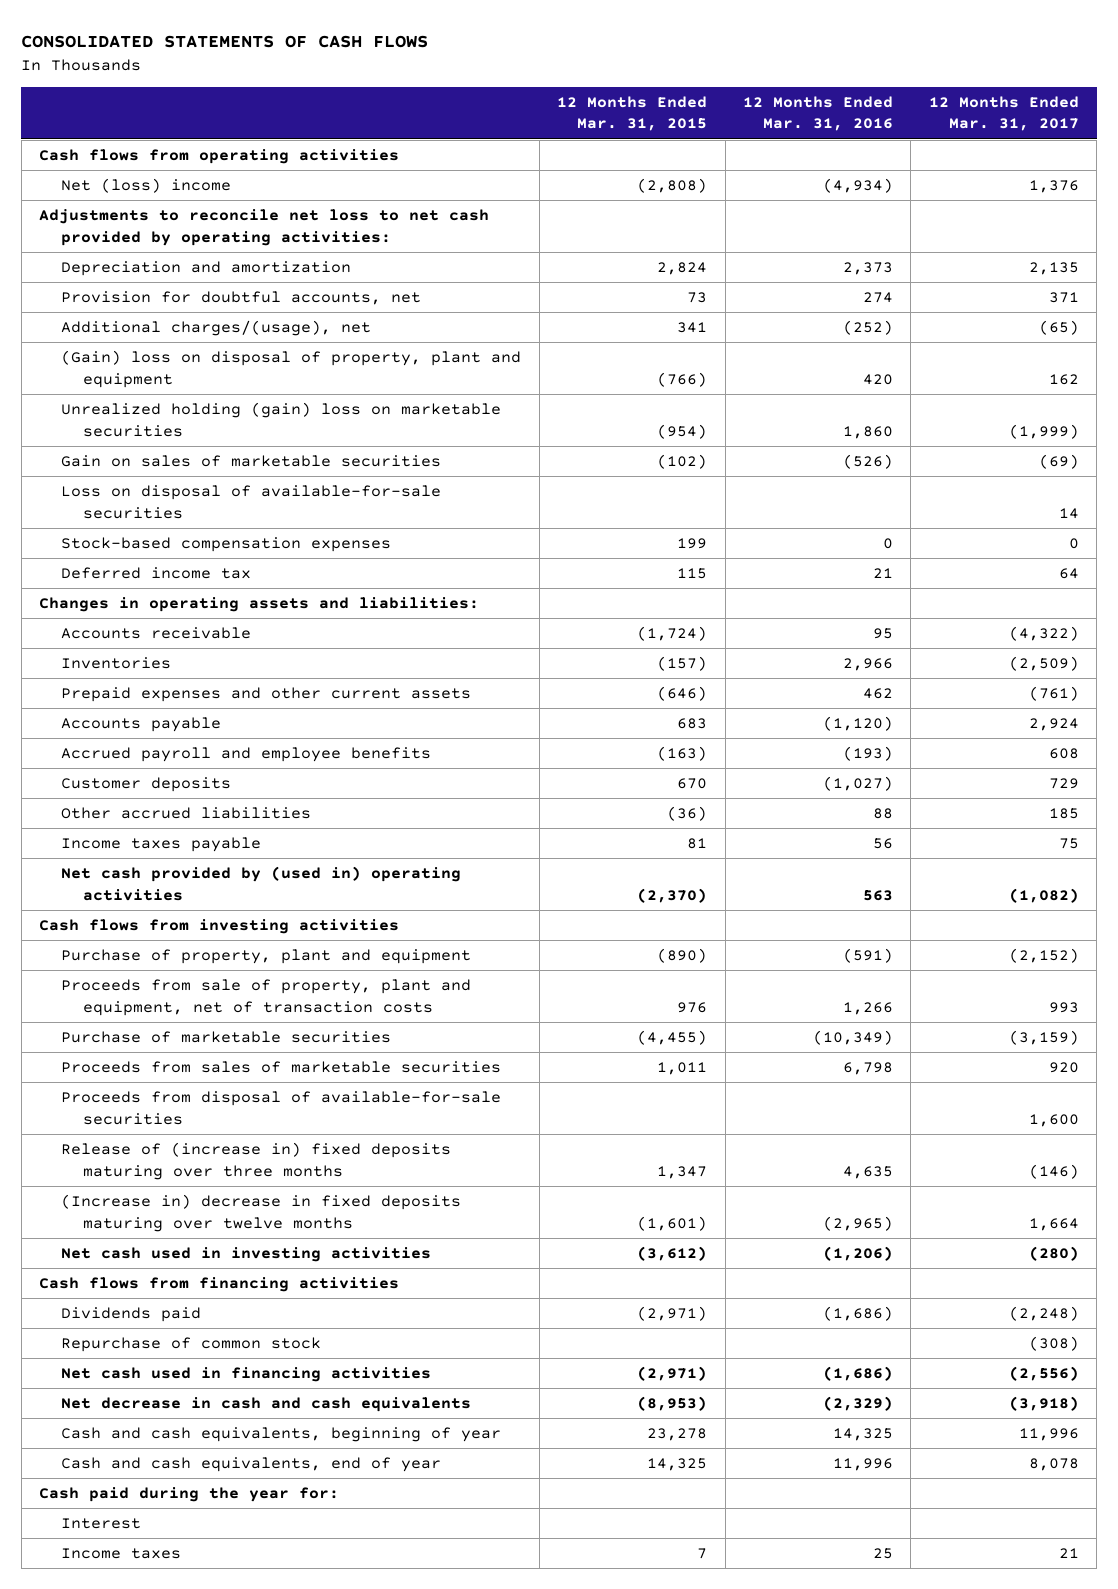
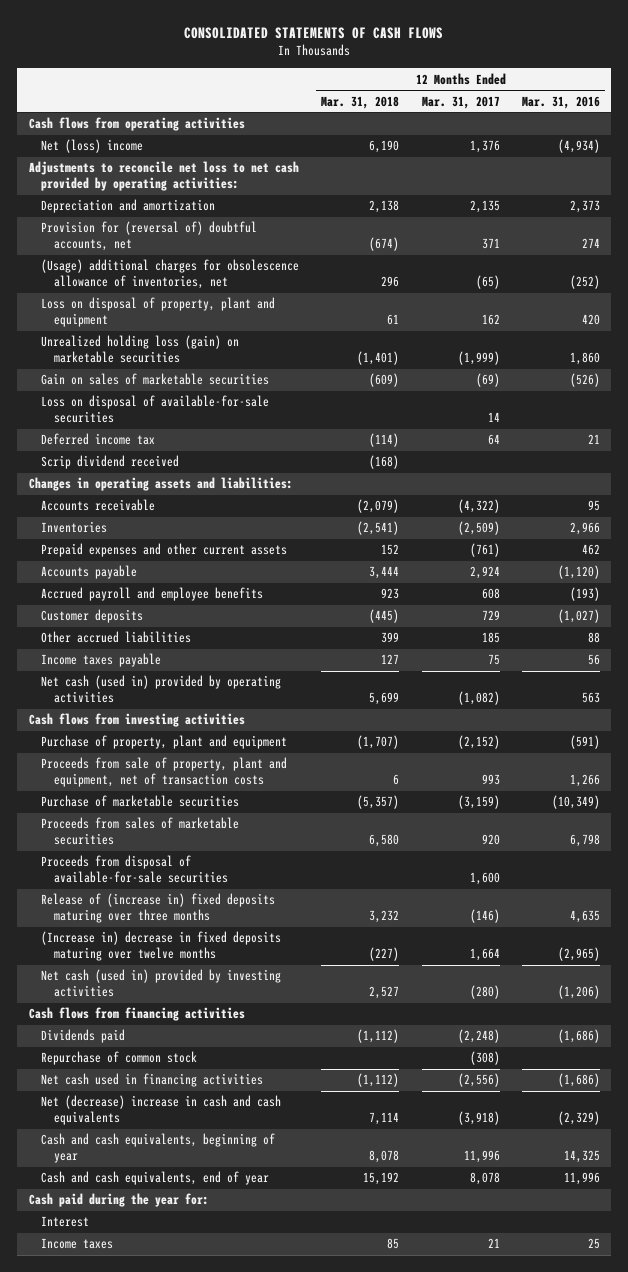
[557,95,708,132] 12 Months Ended Mar. 31, 2015 -> none
none -> [321,95,400,109] Mar. 31, 2018
[61,291,422,306] Provision for doubtful accounts, net -> [41,221,258,252] Provision for (reversal of) doubtful accounts, net
[61,320,372,337] Additional charges/(usage), net -> [41,259,300,290] (Usage) additional charges for obsolescence allowance of inventories, net
[61,350,522,388] (Gain) loss on disposal of property, plant and equipment -> [41,297,276,328] Loss on disposal of property, plant and equipment
[61,402,502,437] Unrealized holding (gain) loss on marketable securities -> [41,335,240,364] Unrealized holding loss (gain) on marketable securities
[61,537,392,553] Stock-based compensation expenses -> none
none -> [41,455,180,470] Scrip dividend received
[61,866,462,901] Net cash provided by (used in) operating activities -> [41,675,282,704] Net cash (used in) provided by operating activities
[61,1247,432,1263] Net cash used in investing activities -> [41,969,282,998] Net cash (used in) provided by investing activities
[61,1397,472,1413] Net decrease in cash and cash equivalents -> [41,1095,282,1126] Net (decrease) increase in cash and cash equivalents

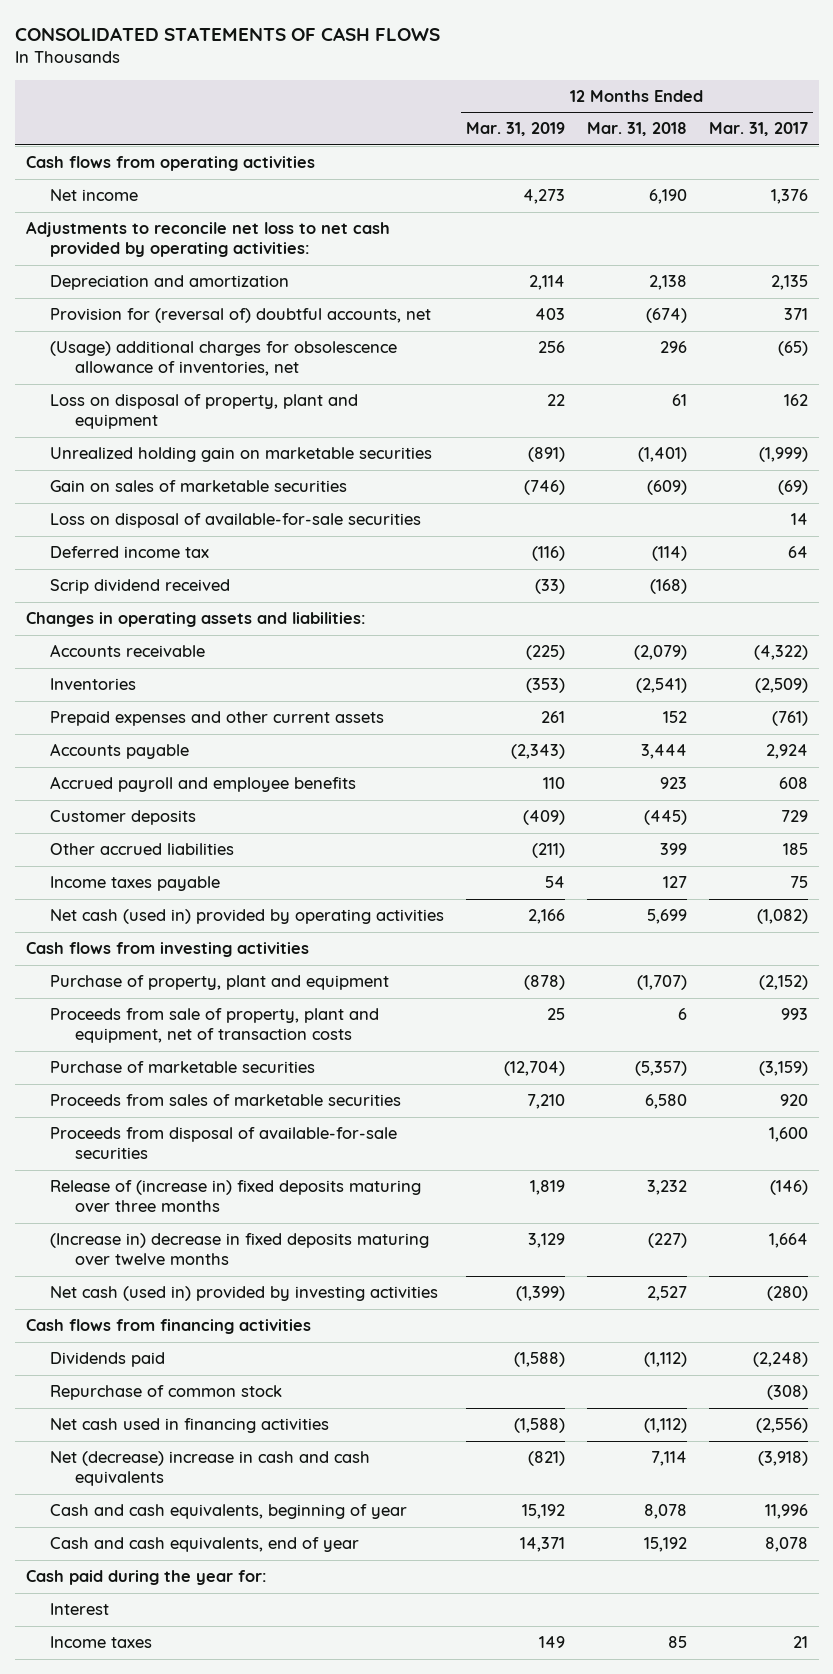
[521,95,600,109] Mar. 31, 2016 -> none
none -> [466,122,566,137] Mar. 31, 2019
[41,139,144,154] Net (loss) income -> [50,189,139,202] Net income
[41,335,240,364] Unrealized holding loss (gain) on marketable securities -> [50,447,433,463] Unrealized holding gain on marketable securities

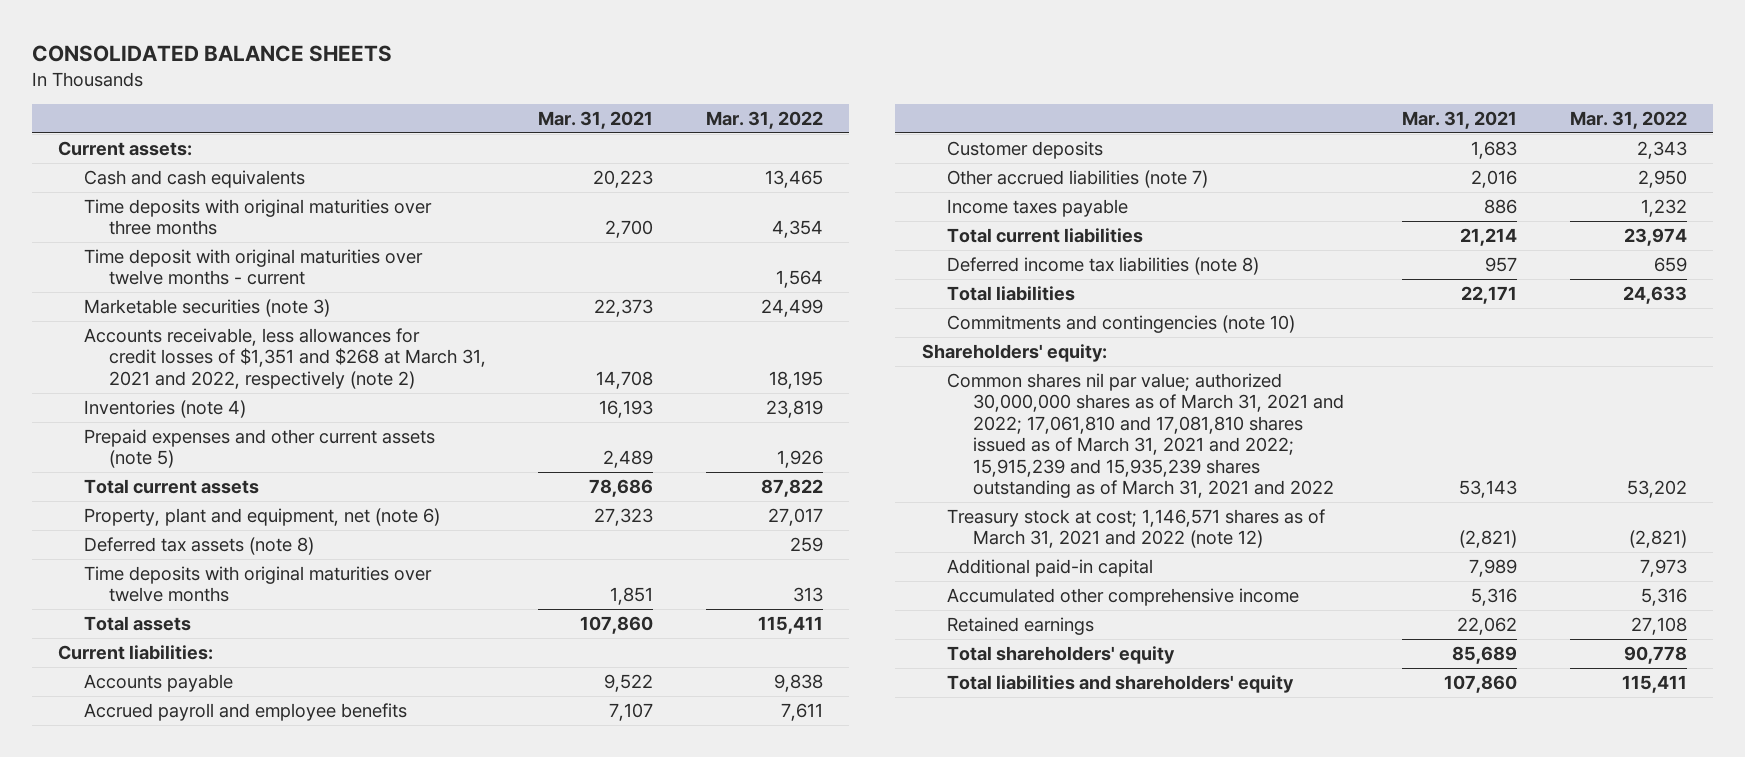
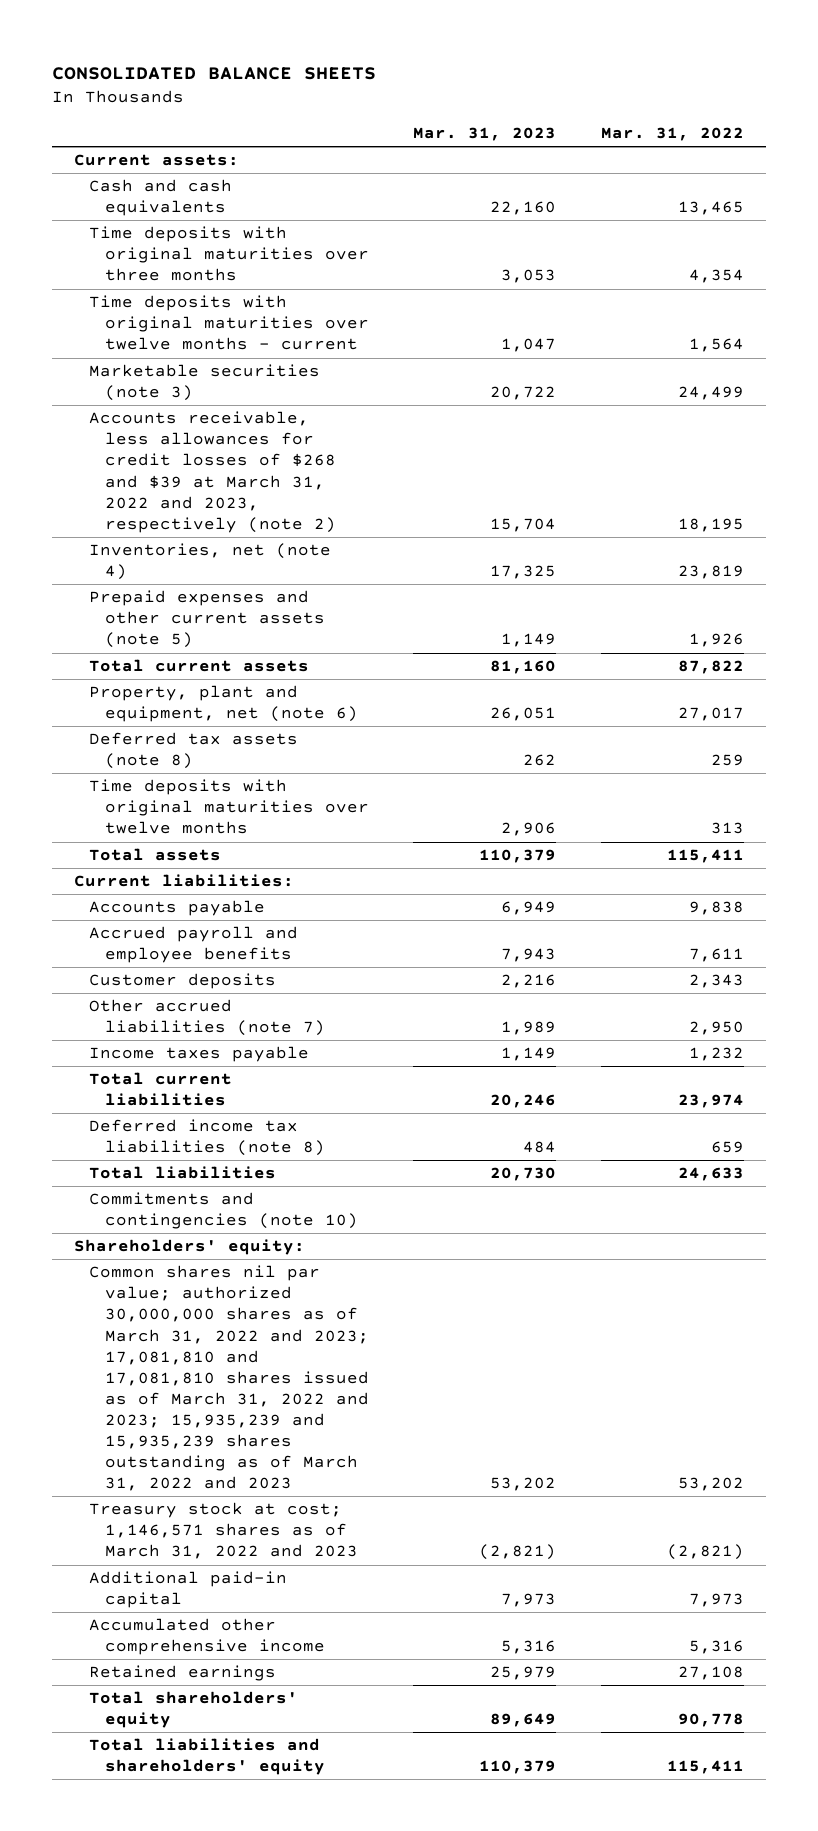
[538,110,654,129] Mar. 31, 2021 -> none
none -> [413,126,557,141] Mar. 31, 2023
[83,248,423,286] Time deposit with original maturities over twelve months - current -> [89,295,370,351] Time deposits with original maturities over twelve months - current
[83,327,487,389] Accounts receivable, less allowances for credit losses of $1,351 and $268 at March 31, 2021 and 2022, respectively (note 2) -> [89,411,337,533] Accounts receivable, less allowances for credit losses of $268 and $39 at March 31, 2022 and 2023, respectively (note 2)
[83,399,246,418] Inventories (note 4) -> [89,543,332,581] Inventories, net (note 4)
[947,372,1344,499] Common shares nil par value; authorized 30,000,000 shares as of March 31, 2021 and 2022; 17,061,810 and 17,081,810 shares issued as of March 31, 2021 and 2022; 15,915,239 and 15,935,239 shares outstanding as of March 31, 2021 and 2022 -> [89,1265,370,1491] Common shares nil par value; authorized 30,000,000 shares as of March 31, 2022 and 2023; 17,081,810 and 17,081,810 shares issued as of March 31, 2022 and 2023; 15,935,239 and 15,935,239 shares outstanding as of March 31, 2022 and 2023
[947,508,1326,549] Treasury stock at cost; 1,146,571 shares as of March 31, 2021 and 2022 (note 12) -> [89,1502,359,1560] Treasury stock at cost; 1,146,571 shares as of March 31, 2022 and 2023

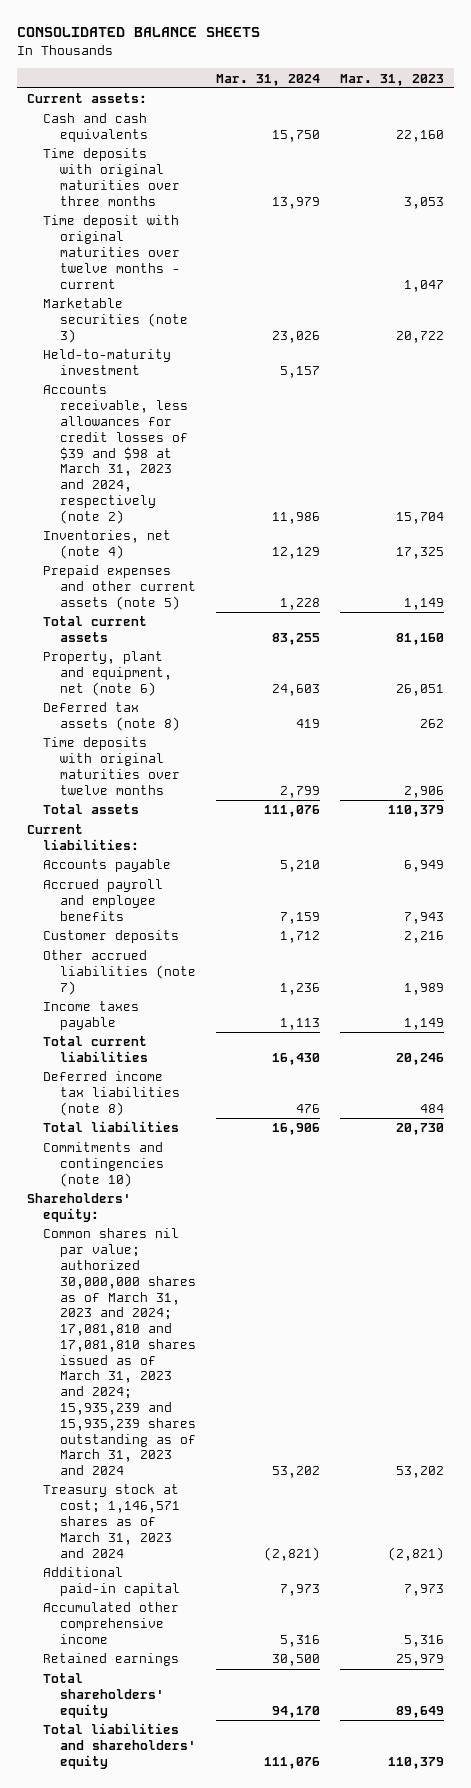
[600,126,744,141] Mar. 31, 2022 -> none
none -> [216,73,321,86] Mar. 31, 2024
[89,295,370,351] Time deposits with original maturities over twelve months - current -> [43,215,181,289] Time deposit with original maturities over twelve months - current
none -> [43,349,172,376] Held-to-maturity investment
[89,411,337,533] Accounts receivable, less allowances for credit losses of $268 and $39 at March 31, 2022 and 2023, respectively (note 2) -> [43,384,189,524] Accounts receivable, less allowances for credit losses of $39 and $98 at March 31, 2023 and 2024, respectively (note 2)
[89,1265,370,1491] Common shares nil par value; authorized 30,000,000 shares as of March 31, 2022 and 2023; 17,081,810 and 17,081,810 shares issued as of March 31, 2022 and 2023; 15,935,239 and 15,935,239 shares outstanding as of March 31, 2022 and 2023 -> [43,1228,197,1476] Common shares nil par value; authorized 30,000,000 shares as of March 31, 2023 and 2024; 17,081,810 and 17,081,810 shares issued as of March 31, 2023 and 2024; 15,935,239 and 15,935,239 shares outstanding as of March 31, 2023 and 2024
[89,1502,359,1560] Treasury stock at cost; 1,146,571 shares as of March 31, 2022 and 2023 -> [43,1484,181,1558] Treasury stock at cost; 1,146,571 shares as of March 31, 2023 and 2024

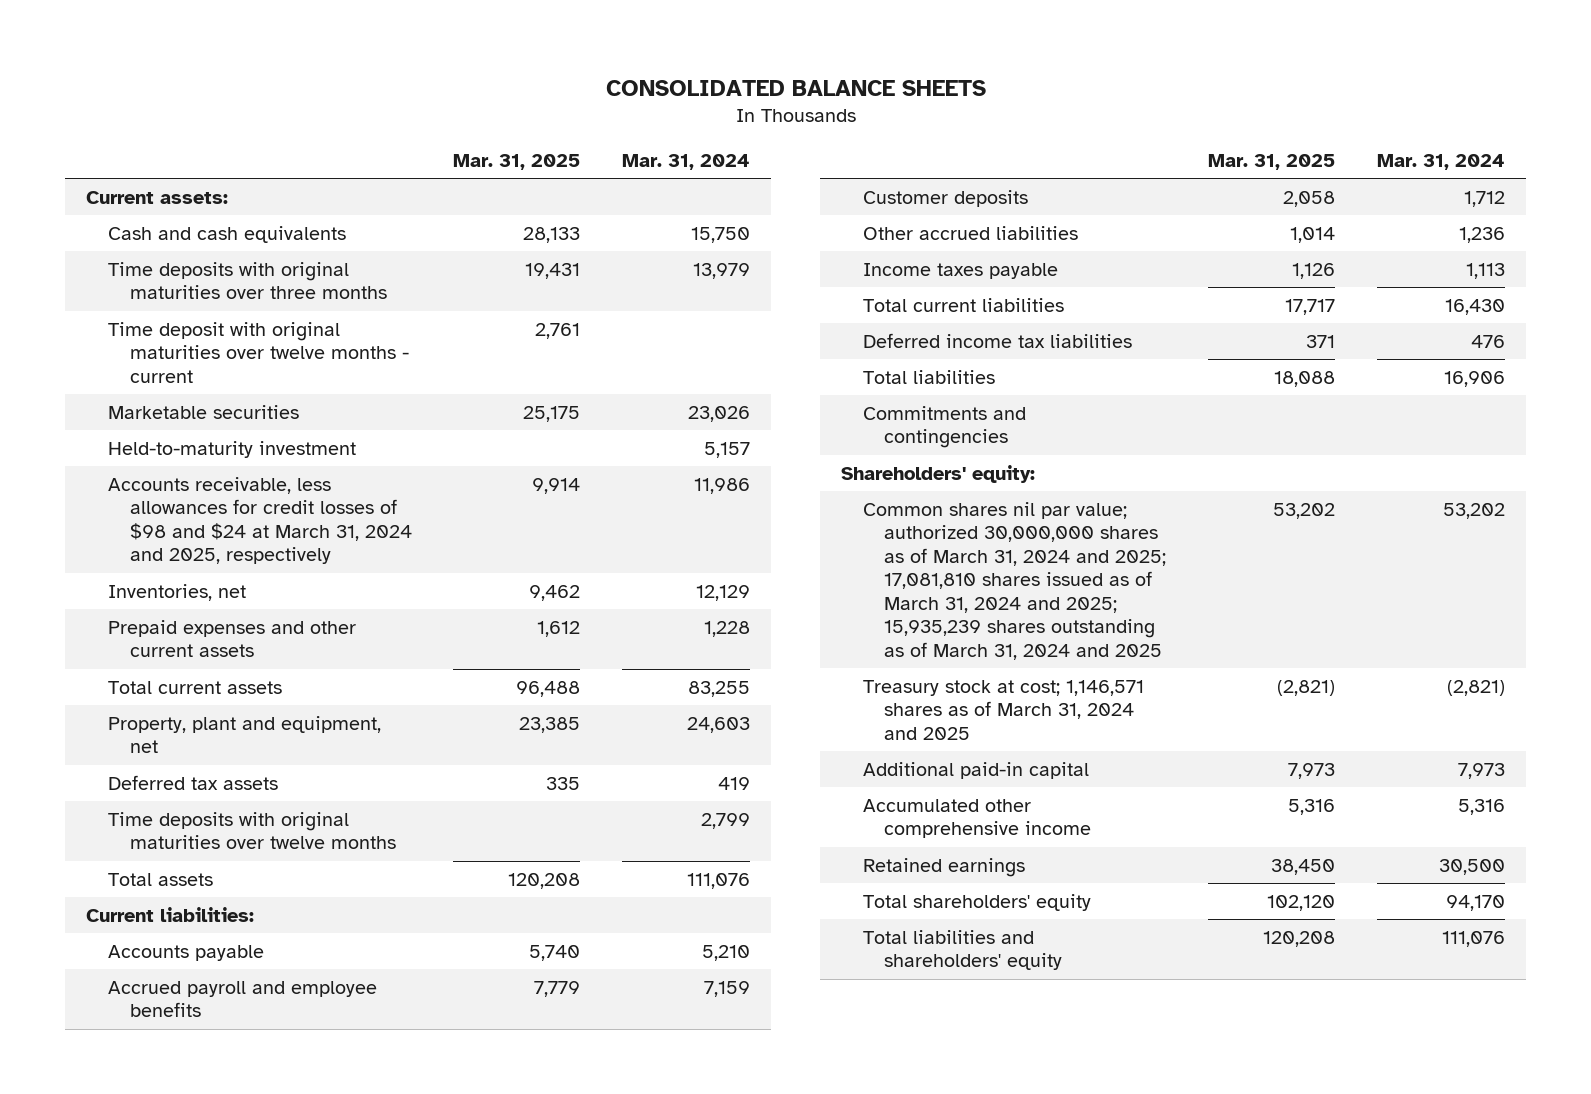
[339,73,444,86] Mar. 31, 2023 -> none
none -> [453,153,581,170] Mar. 31, 2025
[43,298,189,343] Marketable securities (note 3) -> [107,404,299,419] Marketable securities
[43,384,189,524] Accounts receivable, less allowances for credit losses of $39 and $98 at March 31, 2023 and 2024, respectively (note 2) -> [107,476,412,565] Accounts receivable, less allowances for credit losses of $98 and $24 at March 31, 2024 and 2025, respectively
[43,530,172,560] Inventories, net (note 4) -> [107,583,246,601] Inventories, net
[43,565,197,610] Prepaid expenses and other current assets (note 5) -> [107,619,356,658] Prepaid expenses and other current assets
[43,651,173,696] Property, plant and equipment, net (note 6) -> [107,715,381,754] Property, plant and equipment, net
[43,702,181,732] Deferred tax assets (note 8) -> [107,774,278,790] Deferred tax assets
[43,950,197,995] Other accrued liabilities (note 7) -> [862,225,1078,240] Other accrued liabilities
[43,1071,181,1116] Deferred income tax liabilities (note 8) -> [862,332,1132,348] Deferred income tax liabilities
[43,1142,165,1187] Commitments and contingencies (note 10) -> [862,405,1026,449] Commitments and contingencies
[43,1228,197,1476] Common shares nil par value; authorized 30,000,000 shares as of March 31, 2023 and 2024; 17,081,810 and 17,081,810 shares issued as of March 31, 2023 and 2024; 15,935,239 and 15,935,239 shares outstanding as of March 31, 2023 and 2024 -> [862,501,1167,660] Common shares nil par value; authorized 30,000,000 shares as of March 31, 2024 and 2025; 17,081,810 shares issued as of March 31, 2024 and 2025; 15,935,239 shares outstanding as of March 31, 2024 and 2025
[43,1484,181,1558] Treasury stock at cost; 1,146,571 shares as of March 31, 2023 and 2024 -> [862,679,1144,740] Treasury stock at cost; 1,146,571 shares as of March 31, 2024 and 2025

